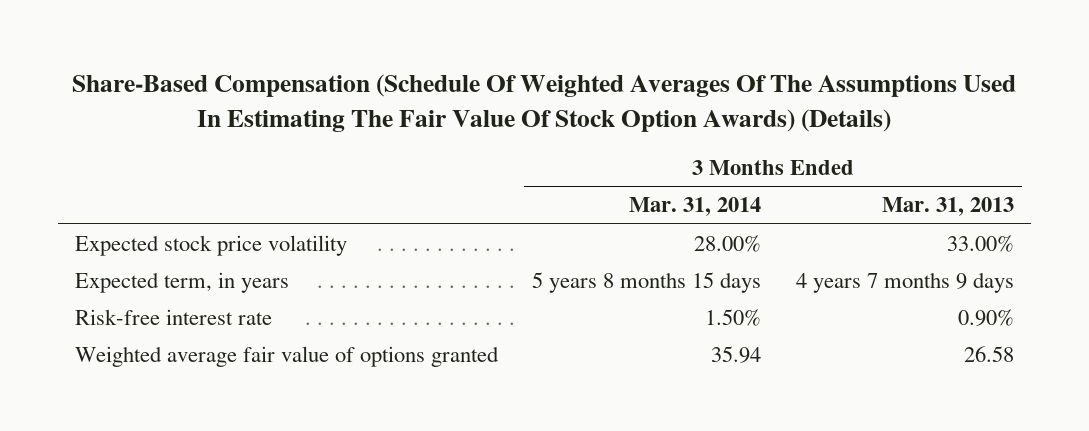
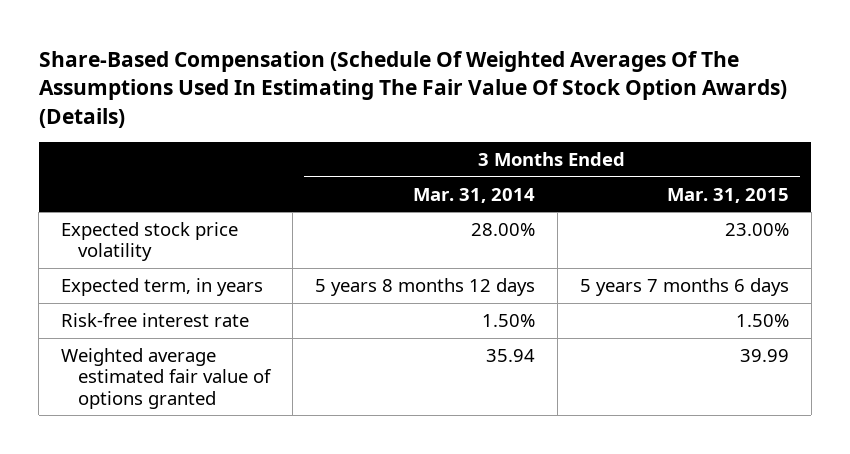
[881,197,1014,217] Mar. 31, 2013 -> none
none -> [666,187,789,203] Mar. 31, 2015
[532,272,762,294] 5 years 8 months 15 days -> [314,277,535,296] 5 years 8 months 12 days
[74,346,499,368] Weighted average fair value of options granted -> [61,347,273,409] Weighted average estimated fair value of options granted

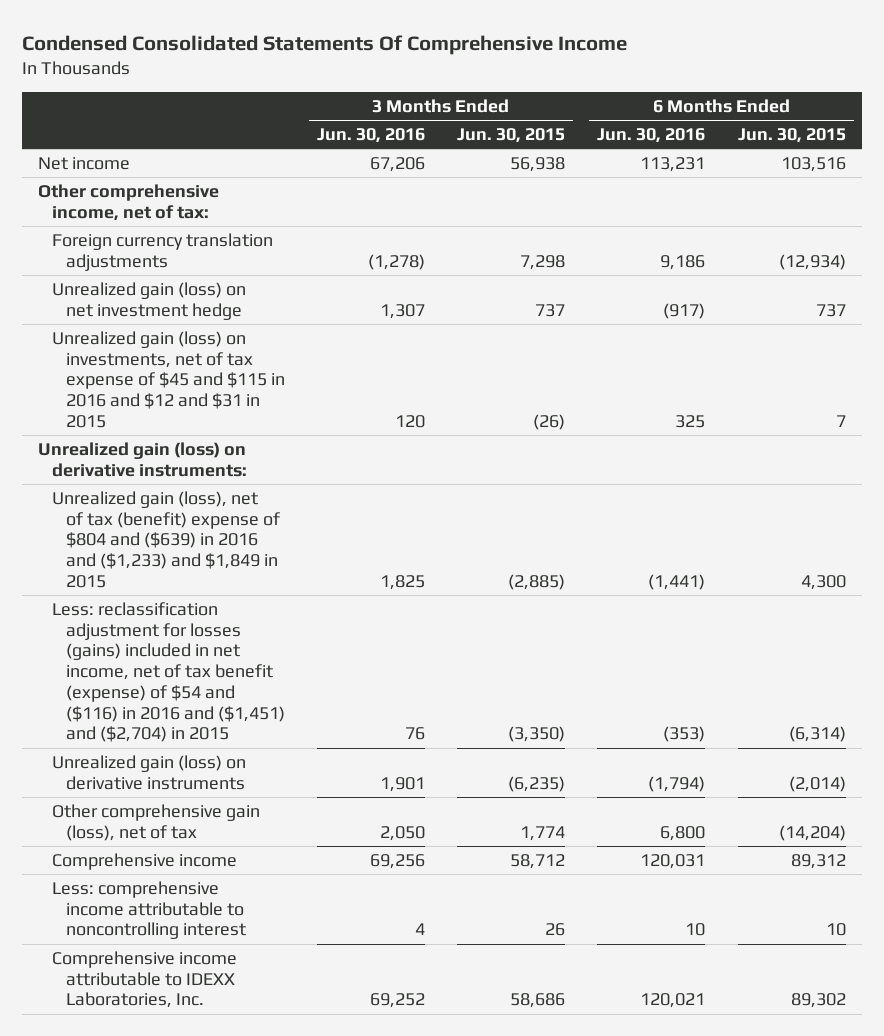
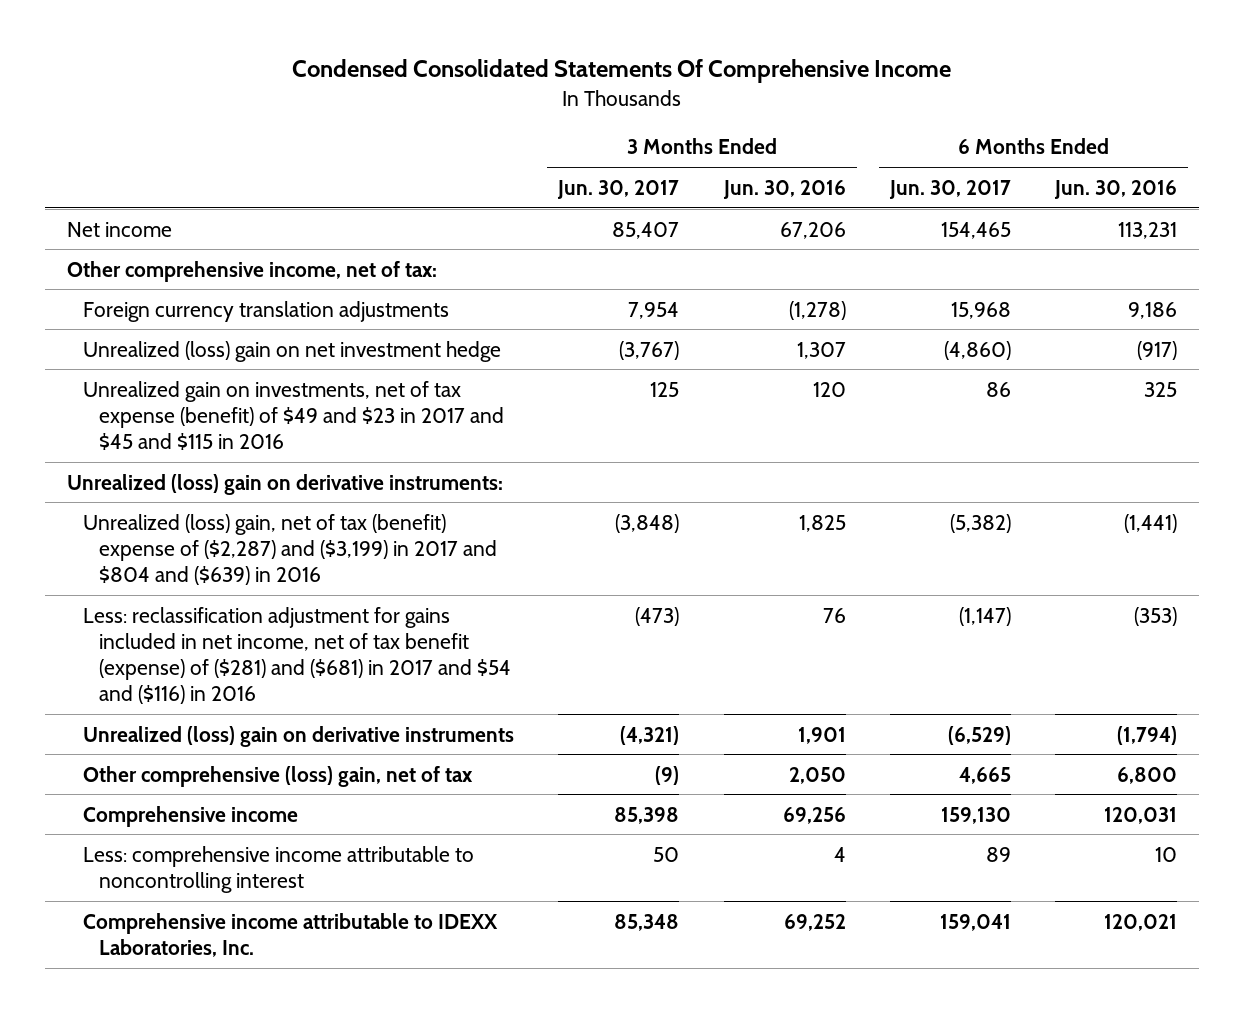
[457,127,566,143] Jun. 30, 2015 -> none
[737,127,846,143] Jun. 30, 2015 -> none
none -> [557,179,680,199] Jun. 30, 2017
none -> [888,179,1011,199] Jun. 30, 2017
[52,281,247,320] Unrealized gain (loss) on net investment hedge -> [82,340,501,362] Unrealized (loss) gain on net investment hedge
[52,330,285,428] Unrealized gain (loss) on investments, net of tax expense of $45 and $115 in 2016 and $12 and $31 in 2015 -> [82,380,504,450] Unrealized gain on investments, net of tax expense (benefit) of $49 and $23 in 2017 and $45 and $115 in 2016
[38,441,248,477] Unrealized gain (loss) on derivative instruments: -> [67,473,504,495] Unrealized (loss) gain on derivative instruments:
[52,490,280,588] Unrealized gain (loss), net of tax (benefit) expense of $804 and ($639) in 2016 and ($1,233) and $1,849 in 2015 -> [82,513,497,585] Unrealized (loss) gain, net of tax (benefit) expense of ($2,287) and ($3,199) in 2017 and $804 and ($639) in 2016
[52,601,285,743] Less: reclassification adjustment for losses (gains) included in net income, net of tax benefit (expense) of $54 and ($116) in 2016 and ($1,451) and ($2,704) in 2015 -> [82,606,511,705] Less: reclassification adjustment for gains included in net income, net of tax benefit (expense) of ($281) and ($681) in 2017 and $54 and ($116) in 2016
[52,754,247,790] Unrealized gain (loss) on derivative instruments -> [82,725,514,747] Unrealized (loss) gain on derivative instruments
[52,803,261,841] Other comprehensive gain (loss), net of tax -> [82,765,473,787] Other comprehensive (loss) gain, net of tax

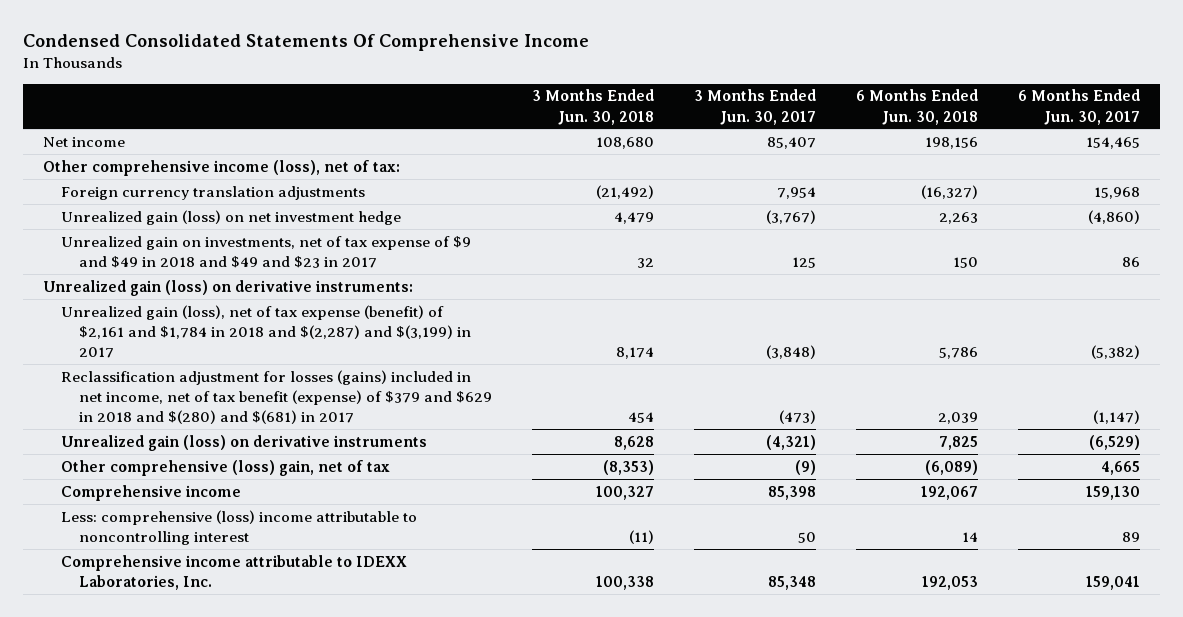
[722,179,846,199] Jun. 30, 2016 -> none
[1054,179,1178,199] Jun. 30, 2016 -> none
none -> [532,89,655,125] 3 Months Ended Jun. 30, 2018
none -> [855,89,978,125] 6 Months Ended Jun. 30, 2018
[67,260,438,282] Other comprehensive income, net of tax: -> [42,159,400,176] Other comprehensive income (loss), net of tax:
[82,340,501,362] Unrealized (loss) gain on net investment hedge -> [60,209,401,225] Unrealized gain (loss) on net investment hedge
[82,380,504,450] Unrealized gain on investments, net of tax expense (benefit) of $49 and $23 in 2017 and $45 and $115 in 2016 -> [60,235,471,268] Unrealized gain on investments, net of tax expense of $9 and $49 in 2018 and $49 and $23 in 2017
[67,473,504,495] Unrealized (loss) gain on derivative instruments: -> [42,279,413,296] Unrealized gain (loss) on derivative instruments:
[82,513,497,585] Unrealized (loss) gain, net of tax (benefit) expense of ($2,287) and ($3,199) in 2017 and $804 and ($639) in 2016 -> [60,304,472,358] Unrealized gain (loss), net of tax expense (benefit) of $2,161 and $1,784 in 2018 and $(2,287) and $(3,199) in 2017
[82,606,511,705] Less: reclassification adjustment for gains included in net income, net of tax benefit (expense) of ($281) and ($681) in 2017 and $54 and ($116) in 2016 -> [60,369,493,424] Reclassification adjustment for losses (gains) included in net income, net of tax benefit (expense) of $379 and $629 in 2018 and $(280) and $(681) in 2017
[82,725,514,747] Unrealized (loss) gain on derivative instruments -> [60,434,427,451] Unrealized gain (loss) on derivative instruments
[82,845,474,893] Less: comprehensive income attributable to noncontrolling interest -> [60,509,417,545] Less: comprehensive (loss) income attributable to noncontrolling interest

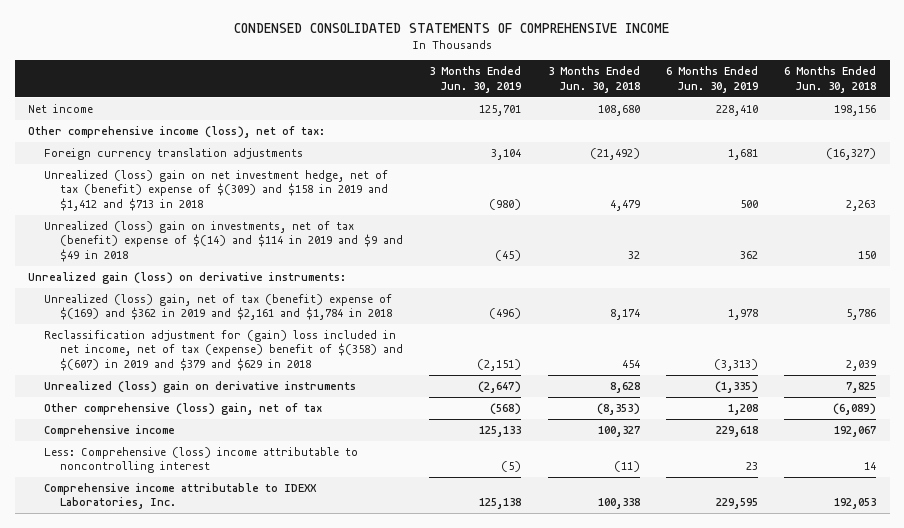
[22,34,589,52] Condensed Consolidated Statements Of Comprehensive Income -> [234,22,670,33] CONDENSED CONSOLIDATED STATEMENTS OF COMPREHENSIVE INCOME
[694,89,817,125] 3 Months Ended Jun. 30, 2017 -> none
[1017,89,1140,125] 6 Months Ended Jun. 30, 2017 -> none
none -> [429,66,522,93] 3 Months Ended Jun. 30, 2019
none -> [665,66,758,93] 6 Months Ended Jun. 30, 2019
[60,209,401,225] Unrealized gain (loss) on net investment hedge -> [43,169,388,212] Unrealized (loss) gain on net investment hedge, net of tax (benefit) expense of $(309) and $158 in 2019 and $1,412 and $713 in 2018
[60,235,471,268] Unrealized gain on investments, net of tax expense of $9 and $49 in 2018 and $49 and $23 in 2017 -> [43,220,403,263] Unrealized (loss) gain on investments, net of tax (benefit) expense of $(14) and $114 in 2019 and $9 and $49 in 2018
[60,304,472,358] Unrealized gain (loss), net of tax expense (benefit) of $2,161 and $1,784 in 2018 and $(2,287) and $(3,199) in 2017 -> [43,293,392,321] Unrealized (loss) gain, net of tax (benefit) expense of $(169) and $362 in 2019 and $2,161 and $1,784 in 2018
[60,369,493,424] Reclassification adjustment for losses (gains) included in net income, net of tax benefit (expense) of $379 and $629 in 2018 and $(280) and $(681) in 2017 -> [43,329,403,372] Reclassification adjustment for (gain) loss included in net income, net of tax (expense) benefit of $(358) and $(607) in 2019 and $379 and $629 in 2018
[60,434,427,451] Unrealized gain (loss) on derivative instruments -> [43,380,356,393] Unrealized (loss) gain on derivative instruments
[60,509,417,545] Less: comprehensive (loss) income attributable to noncontrolling interest -> [43,446,358,474] Less: Comprehensive (loss) income attributable to noncontrolling interest

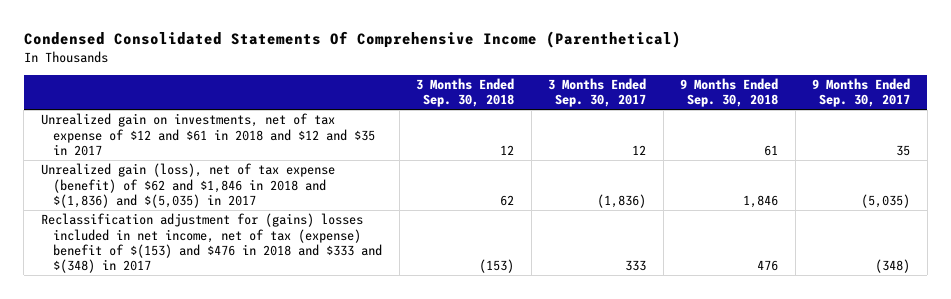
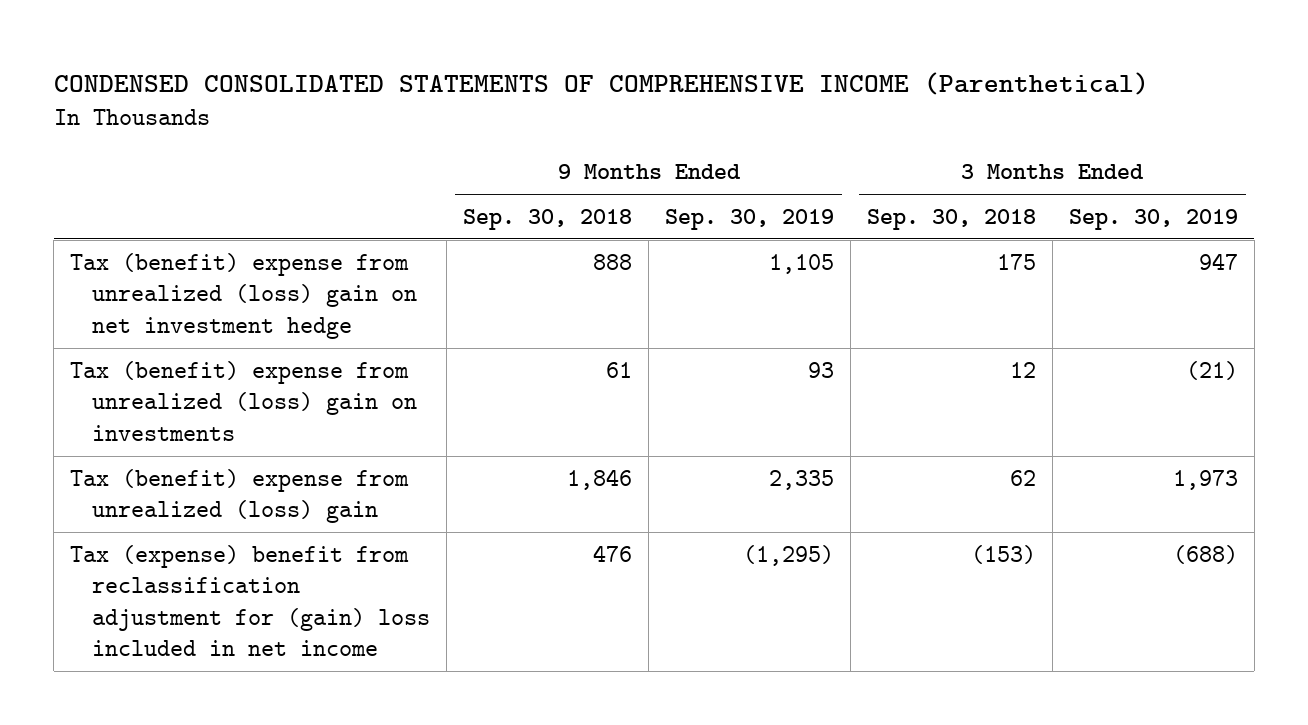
[23,31,681,49] Condensed Consolidated Statements Of Comprehensive Income (Parenthetical) -> [53,71,1149,95] CONDENSED CONSOLIDATED STATEMENTS OF COMPREHENSIVE INCOME (Parenthetical)
[548,77,647,108] 3 Months Ended Sep. 30, 2017 -> none
[812,77,911,108] 9 Months Ended Sep. 30, 2017 -> none
none -> [665,208,835,230] Sep. 30, 2019
none -> [1068,208,1238,230] Sep. 30, 2019
none -> [70,252,418,339] Tax (benefit) expense from unrealized (loss) gain on net investment hedge
[40,113,376,156] Unrealized gain on investments, net of tax expense of $12 and $61 in 2018 and $12 and $35 in 2017 -> [70,360,418,441] Tax (benefit) expense from unrealized (loss) gain on investments
[40,163,335,208] Unrealized gain (loss), net of tax expense (benefit) of $62 and $1,846 in 2018 and $(1,836) and $(5,035) in 2017 -> [70,468,410,524] Tax (benefit) expense from unrealized (loss) gain
[40,213,383,274] Reclassification adjustment for (gains) losses included in net income, net of tax (expense) benefit of $(153) and $476 in 2018 and $333 and $(348) in 2017 -> [70,544,431,657] Tax (expense) benefit from reclassification adjustment for (gain) loss included in net income

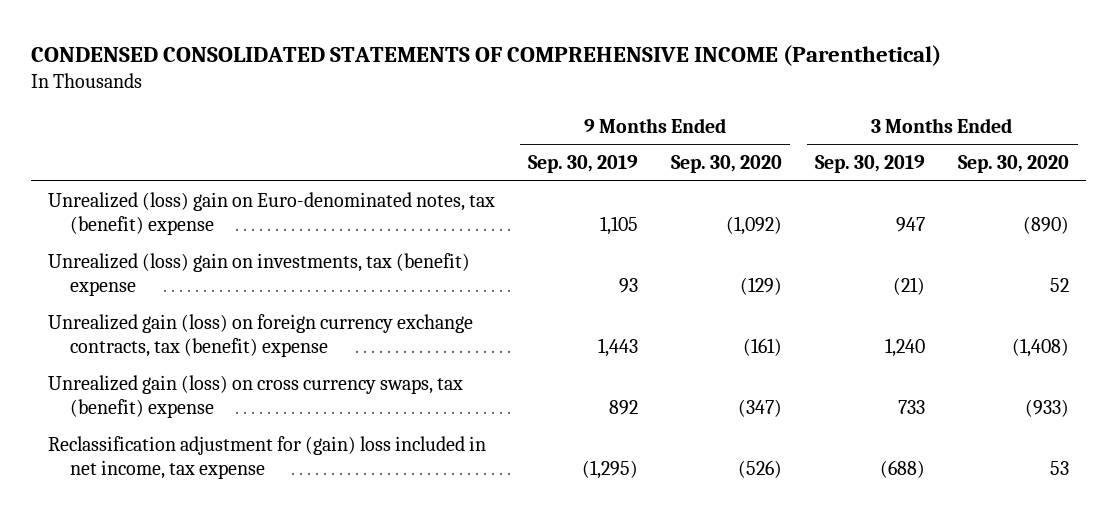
[463,208,633,230] Sep. 30, 2018 -> none
[867,208,1037,230] Sep. 30, 2018 -> none
none -> [671,155,783,174] Sep. 30, 2020
none -> [958,155,1070,174] Sep. 30, 2020
[70,252,418,339] Tax (benefit) expense from unrealized (loss) gain on net investment hedge -> [47,191,495,236] Unrealized (loss) gain on Euro-denominated notes, tax (benefit) expense
[70,360,418,441] Tax (benefit) expense from unrealized (loss) gain on investments -> [47,252,470,297] Unrealized (loss) gain on investments, tax (benefit) expense
[70,468,410,524] Tax (benefit) expense from unrealized (loss) gain -> [47,313,473,358] Unrealized gain (loss) on foreign currency exchange contracts, tax (benefit) expense
[769,469,835,490] 2,335 -> [597,338,638,358] 1,443
[1172,469,1238,490] 1,973 -> [885,338,926,358] 1,240
none -> [47,374,463,419] Unrealized gain (loss) on cross currency swaps, tax (benefit) expense
[70,544,431,657] Tax (expense) benefit from reclassification adjustment for (gain) loss included in net income -> [47,435,486,480] Reclassification adjustment for (gain) loss included in net income, tax expense

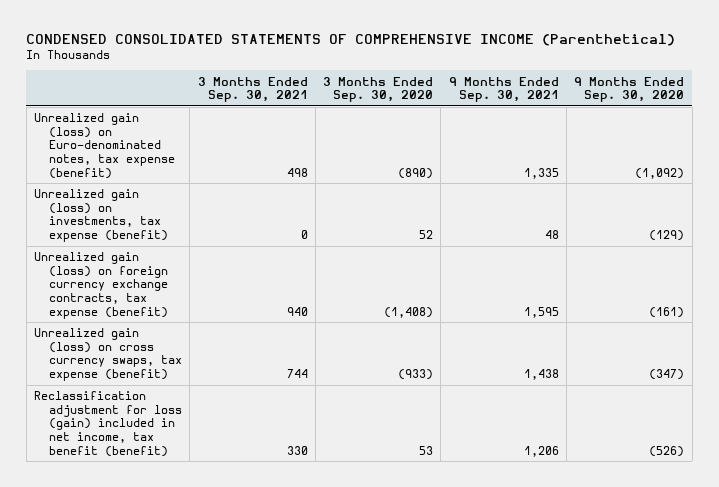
[527,155,638,174] Sep. 30, 2019 -> none
[815,155,926,174] Sep. 30, 2019 -> none
none -> [197,76,308,103] 3 Months Ended Sep. 30, 2021
none -> [448,76,559,103] 9 Months Ended Sep. 30, 2021
[47,191,495,236] Unrealized (loss) gain on Euro-denominated notes, tax (benefit) expense -> [34,113,175,179] Unrealized gain (loss) on Euro-denominated notes, tax expense (benefit)
[47,252,470,297] Unrealized (loss) gain on investments, tax (benefit) expense -> [34,189,168,243] Unrealized gain (loss) on investments, tax expense (benefit)
[47,313,473,358] Unrealized gain (loss) on foreign currency exchange contracts, tax (benefit) expense -> [34,252,168,319] Unrealized gain (loss) on foreign currency exchange contracts, tax expense (benefit)
[47,374,463,419] Unrealized gain (loss) on cross currency swaps, tax (benefit) expense -> [34,328,182,382] Unrealized gain (loss) on cross currency swaps, tax expense (benefit)
[47,435,486,480] Reclassification adjustment for (gain) loss included in net income, tax expense -> [34,391,182,457] Reclassification adjustment for loss (gain) included in net income, tax benefit (benefit)

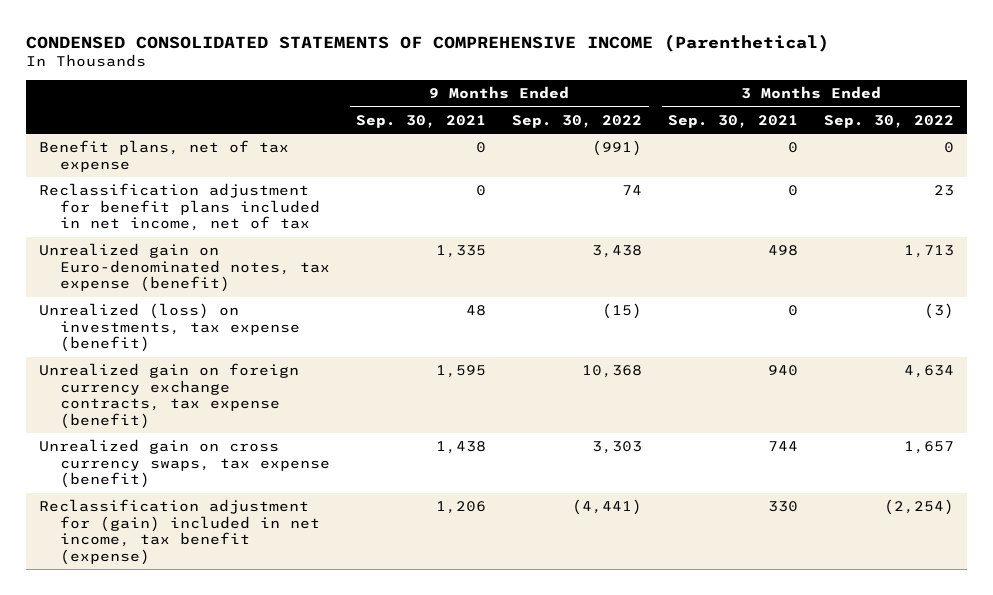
[323,76,434,103] 3 Months Ended Sep. 30, 2020 -> none
[574,76,685,103] 9 Months Ended Sep. 30, 2020 -> none
none -> [512,114,643,128] Sep. 30, 2022
none -> [823,114,954,128] Sep. 30, 2022
none -> [39,140,290,172] Benefit plans, net of tax expense
none -> [39,183,321,232] Reclassification adjustment for benefit plans included in net income, net of tax
[34,113,175,179] Unrealized gain (loss) on Euro-denominated notes, tax expense (benefit) -> [39,243,331,293] Unrealized gain on Euro-denominated notes, tax expense (benefit)
[34,189,168,243] Unrealized gain (loss) on investments, tax expense (benefit) -> [39,303,301,353] Unrealized (loss) on investments, tax expense (benefit)
[34,252,168,319] Unrealized gain (loss) on foreign currency exchange contracts, tax expense (benefit) -> [39,363,300,429] Unrealized gain on foreign currency exchange contracts, tax expense (benefit)
[34,328,182,382] Unrealized gain (loss) on cross currency swaps, tax expense (benefit) -> [39,439,331,489] Unrealized gain on cross currency swaps, tax expense (benefit)
[34,391,182,457] Reclassification adjustment for loss (gain) included in net income, tax benefit (benefit) -> [39,499,321,565] Reclassification adjustment for (gain) included in net income, tax benefit (expense)

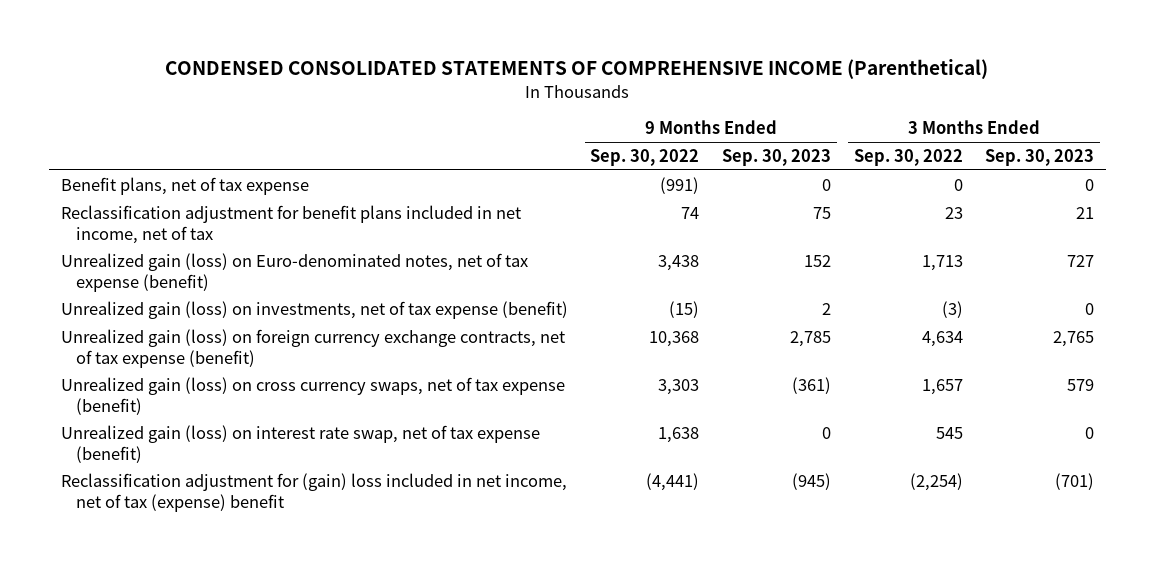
[356,114,487,128] Sep. 30, 2021 -> none
[668,114,799,128] Sep. 30, 2021 -> none
none -> [721,149,831,167] Sep. 30, 2023
none -> [985,149,1095,167] Sep. 30, 2023
[39,243,331,293] Unrealized gain on Euro-denominated notes, tax expense (benefit) -> [60,252,528,292] Unrealized gain (loss) on Euro-denominated notes, net of tax expense (benefit)
[39,303,301,353] Unrealized (loss) on investments, tax expense (benefit) -> [60,300,568,319] Unrealized gain (loss) on investments, net of tax expense (benefit)
[39,363,300,429] Unrealized gain on foreign currency exchange contracts, tax expense (benefit) -> [60,328,565,368] Unrealized gain (loss) on foreign currency exchange contracts, net of tax expense (benefit)
[39,439,331,489] Unrealized gain on cross currency swaps, tax expense (benefit) -> [60,376,565,415] Unrealized gain (loss) on cross currency swaps, net of tax expense (benefit)
none -> [60,424,540,463] Unrealized gain (loss) on interest rate swap, net of tax expense (benefit)
[39,499,321,565] Reclassification adjustment for (gain) included in net income, tax benefit (expense) -> [60,472,567,512] Reclassification adjustment for (gain) loss included in net income, net of tax (expense) benefit

